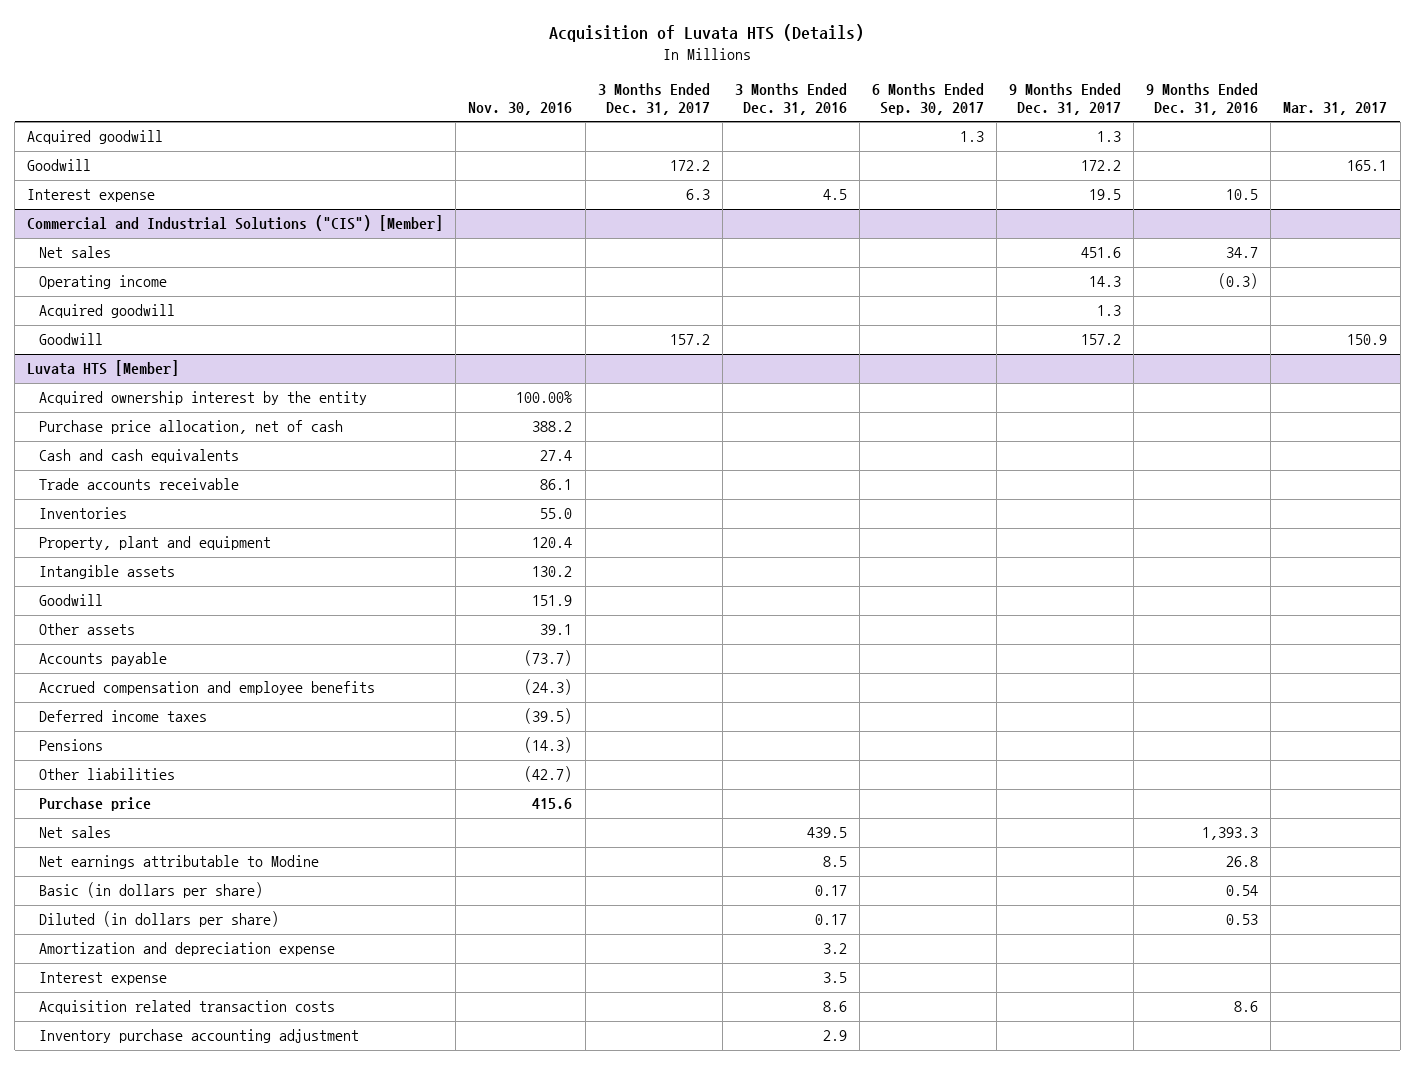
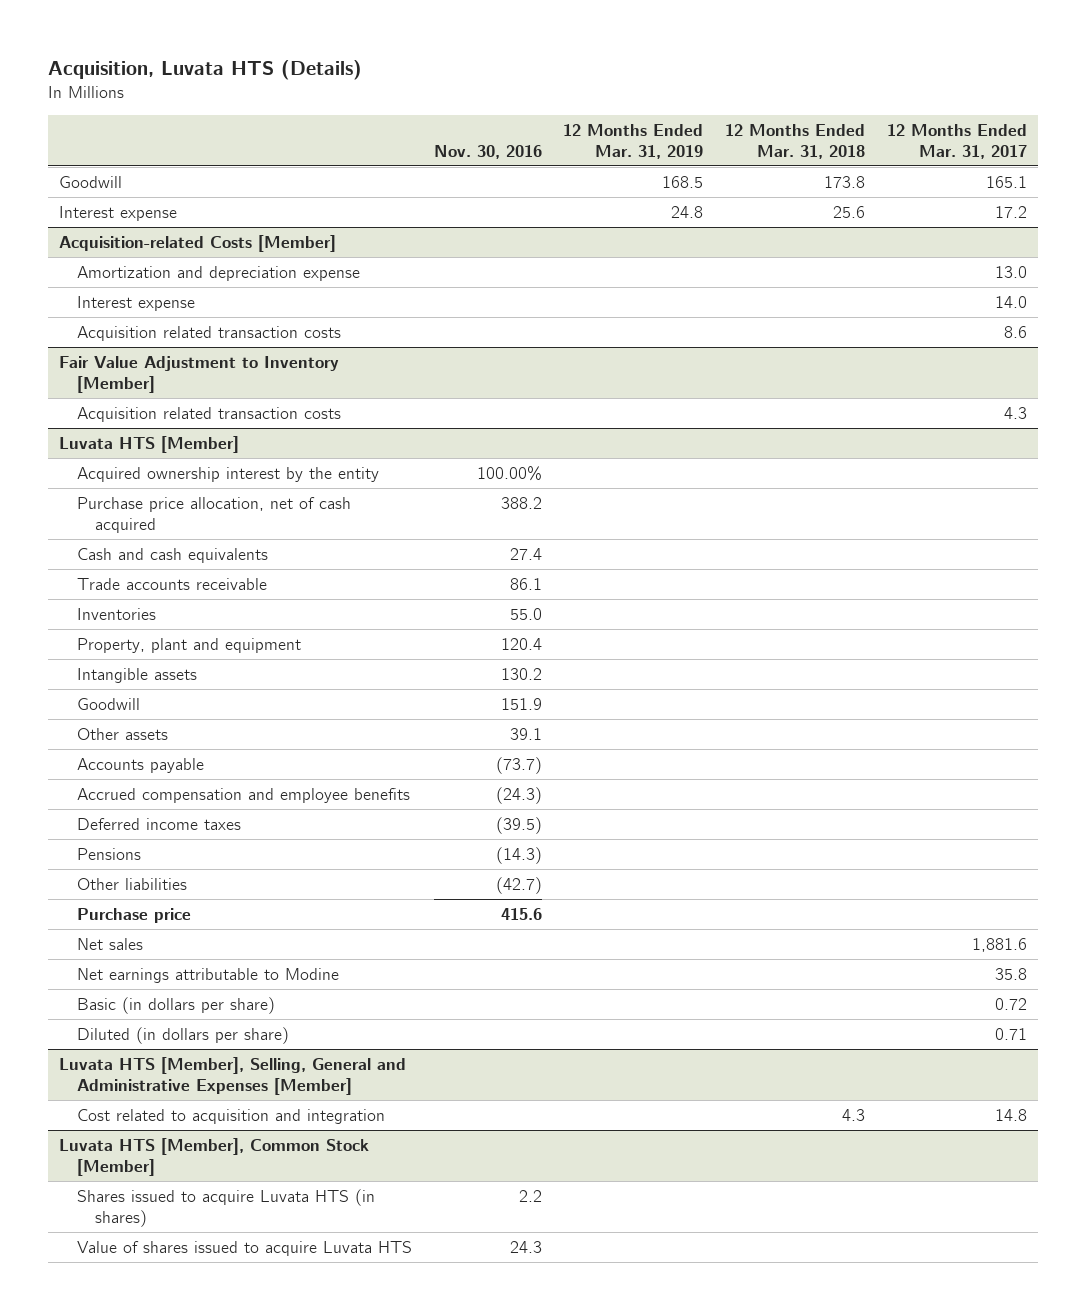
[549,24,865,43] Acquisition of Luvata HTS (Details) -> [48,59,363,80] Acquisition, Luvata HTS (Details)
[597,82,710,115] 3 Months Ended Dec. 31, 2017 -> none
[734,82,847,115] 3 Months Ended Dec. 31, 2016 -> none
[871,82,984,115] 6 Months Ended Sep. 30, 2017 -> none
[1009,82,1122,115] 9 Months Ended Dec. 31, 2017 -> none
[1146,82,1259,115] 9 Months Ended Dec. 31, 2016 -> none
[1283,101,1388,115] Mar. 31, 2017 -> none
none -> [563,123,704,159] 12 Months Ended Mar. 31, 2019
none -> [725,123,866,159] 12 Months Ended Mar. 31, 2018
none -> [886,123,1027,159] 12 Months Ended Mar. 31, 2017
[27,130,164,145] Acquired goodwill -> none
[27,215,444,232] Commercial and Industrial Solutions ("CIS") [Member] -> none
[39,246,112,259] Net sales -> none
[39,275,168,290] Operating income -> none
[39,304,176,319] Acquired goodwill -> none
[39,333,104,346] Goodwill -> none
none -> [59,234,337,252] Acquisition-related Costs [Member]
none -> [76,265,360,281] Amortization and depreciation expense
none -> [76,295,195,311] Interest expense
none -> [76,325,341,341] Acquisition related transaction costs
none -> [59,355,340,393] Fair Value Adjustment to Inventory [Member]
none -> [76,406,341,422] Acquisition related transaction costs
[39,420,344,435] Purchase price allocation, net of cash -> [76,496,351,533] Purchase price allocation, net of cash acquired
[39,942,336,957] Amortization and depreciation expense -> none
[39,972,168,986] Interest expense -> none
[39,1000,336,1015] Acquisition related transaction costs -> none
[39,1029,360,1044] Inventory purchase accounting adjustment -> none
none -> [59,1056,407,1095] Luvata HTS [Member], Selling, General and Administrative Expenses [Member]
none -> [76,1108,385,1124] Cost related to acquisition and integration
none -> [59,1137,370,1176] Luvata HTS [Member], Common Stock [Member]
none -> [76,1188,375,1227] Shares issued to acquire Luvata HTS (in shares)
none -> [76,1240,412,1256] Value of shares issued to acquire Luvata HTS

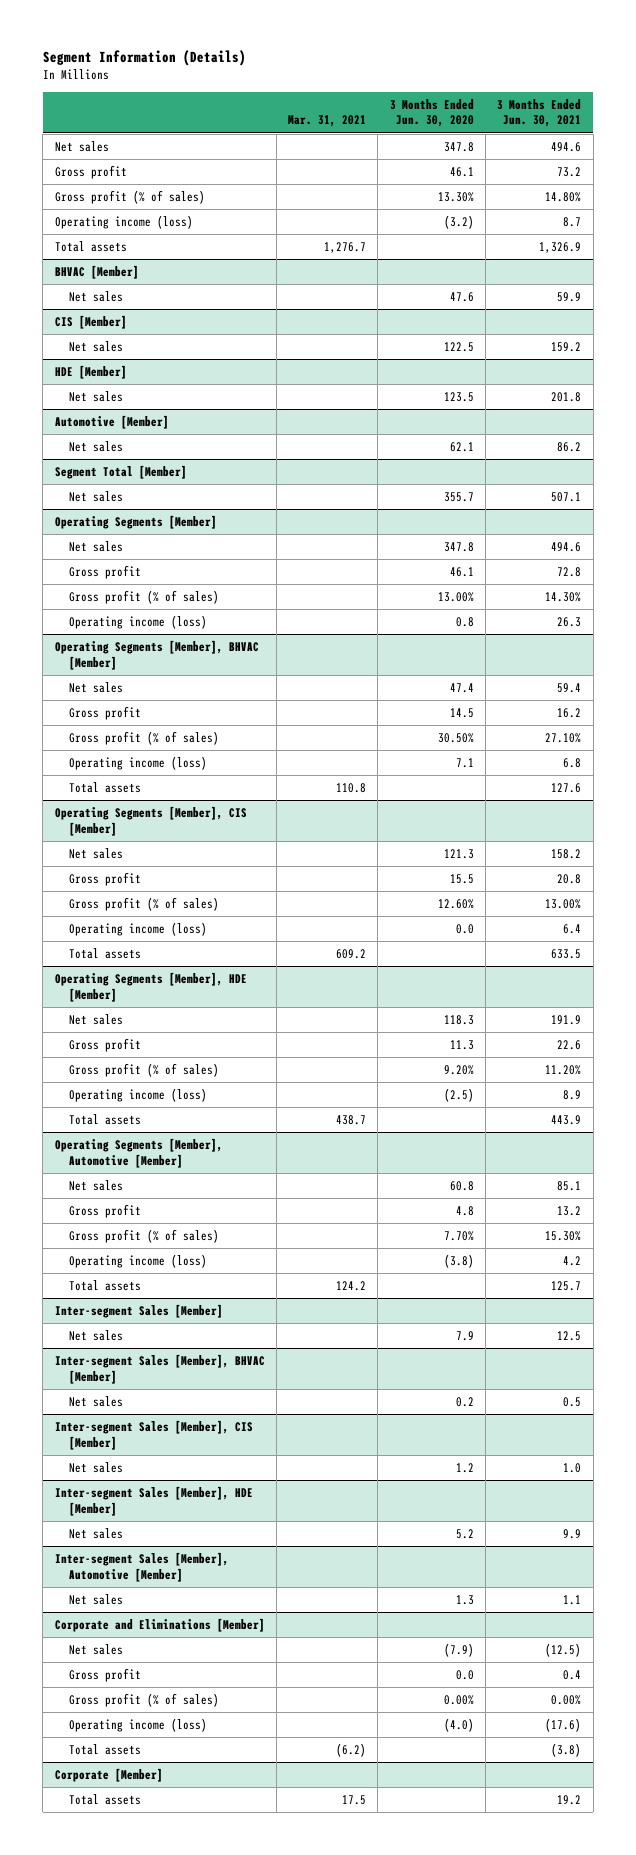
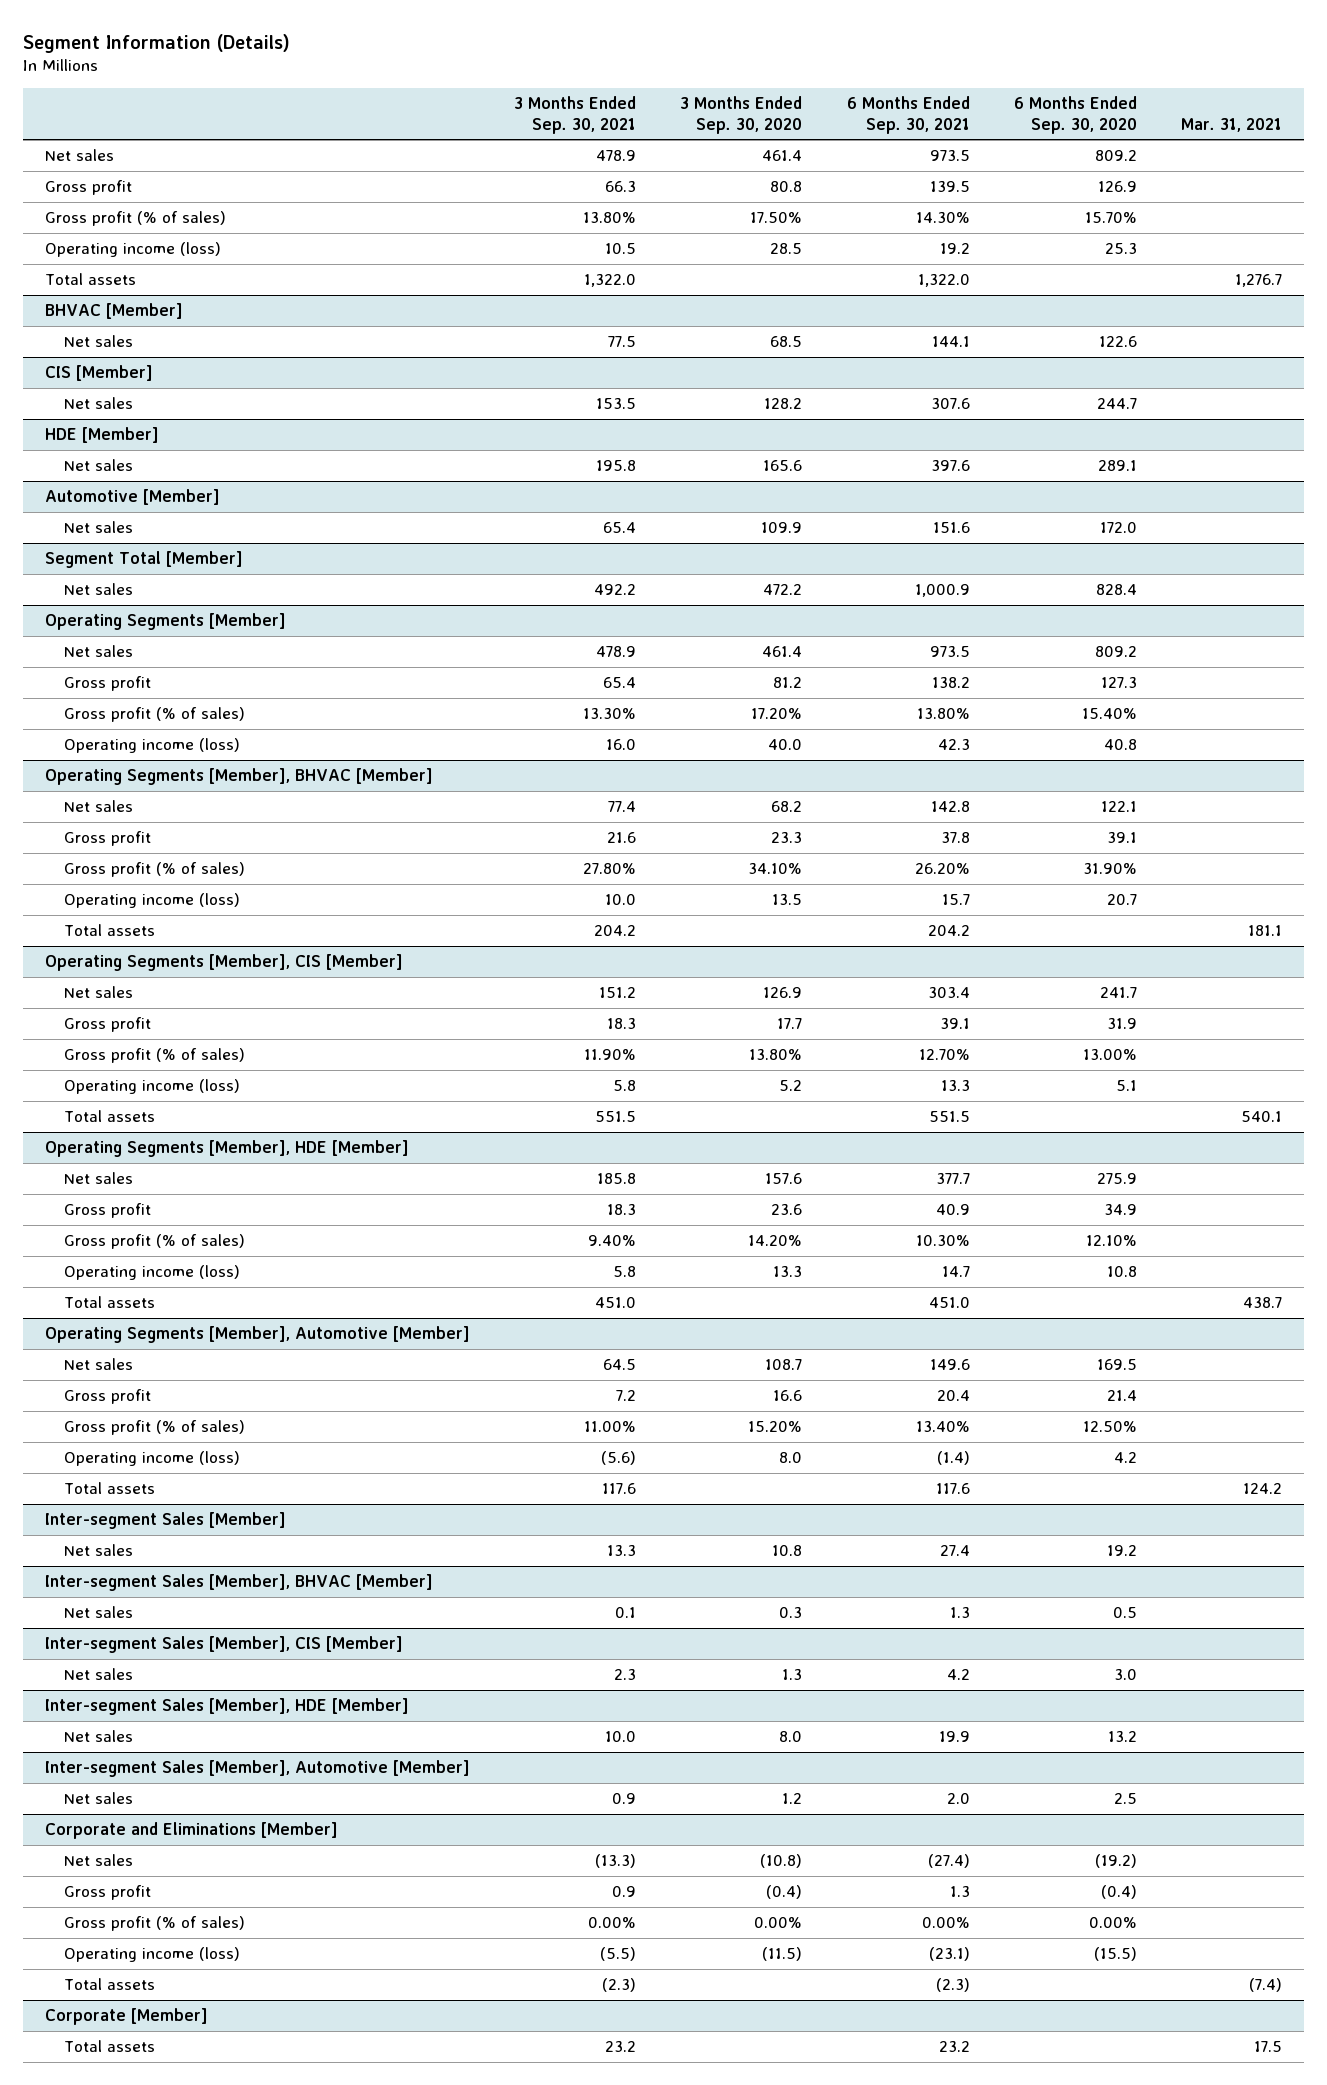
[389,98,474,128] 3 Months Ended Jun. 30, 2020 -> none
[497,98,582,128] 3 Months Ended Jun. 30, 2021 -> none
none -> [514,96,637,134] 3 Months Ended Sep. 30, 2021
none -> [680,96,803,134] 3 Months Ended Sep. 30, 2020
none -> [846,96,970,134] 6 Months Ended Sep. 30, 2021
none -> [1013,96,1137,134] 6 Months Ended Sep. 30, 2020
[336,782,367,793] 110.8 -> [1247,925,1282,937] 181.1
[336,948,367,959] 609.2 -> [1240,1111,1282,1123] 540.1
[336,1742,367,1757] (6.2) -> [1248,1978,1282,1993] (7.4)

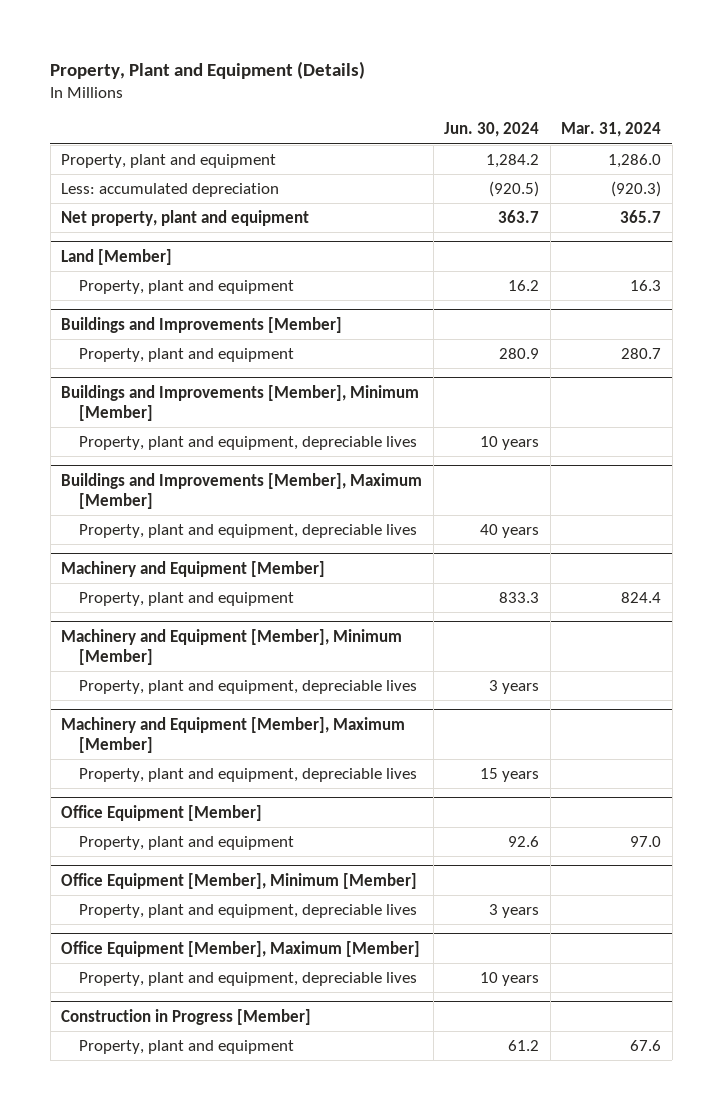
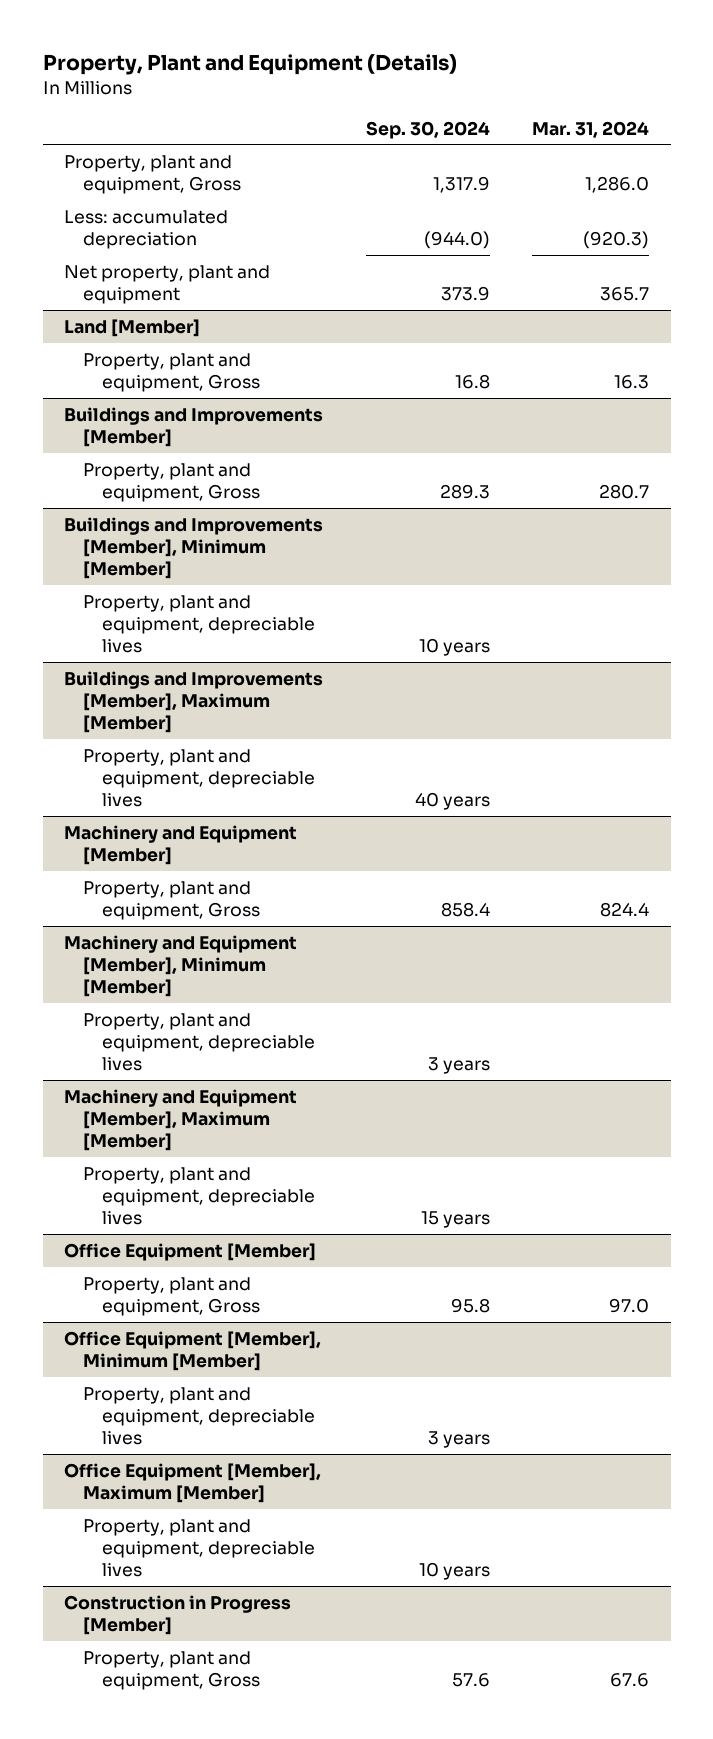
[444,122,540,138] Jun. 30, 2024 -> none
none -> [365,120,490,139] Sep. 30, 2024
[61,153,277,168] Property, plant and equipment -> [63,154,241,194] Property, plant and equipment, Gross
[79,279,295,294] Property, plant and equipment -> [82,352,260,392] Property, plant and equipment, Gross
[79,347,295,362] Property, plant and equipment -> [82,462,260,502] Property, plant and equipment, Gross
[79,591,295,606] Property, plant and equipment -> [82,880,260,920] Property, plant and equipment, Gross
[79,835,295,850] Property, plant and equipment -> [82,1276,260,1316] Property, plant and equipment, Gross
[79,1039,295,1054] Property, plant and equipment -> [82,1650,260,1690] Property, plant and equipment, Gross

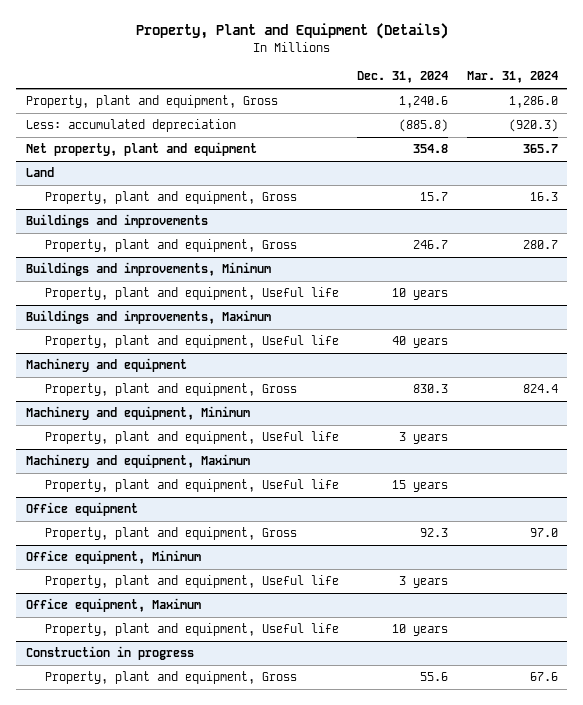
[365,120,490,139] Sep. 30, 2024 -> none
none -> [357,71,449,84] Dec. 31, 2024
[63,318,200,337] Land [Member] -> [25,167,54,178] Land
[63,406,323,447] Buildings and Improvements [Member] -> [25,214,208,229] Buildings and improvements
[63,516,323,579] Buildings and Improvements [Member], Minimum [Member] -> [25,262,271,277] Buildings and improvements, Minimum
[82,594,315,653] Property, plant and equipment, depreciable lives -> [44,287,339,301] Property, plant and equipment, Useful life
[63,670,323,733] Buildings and Improvements [Member], Maximum [Member] -> [25,310,271,325] Buildings and improvements, Maximum
[82,748,315,807] Property, plant and equipment, depreciable lives -> [44,335,339,349] Property, plant and equipment, Useful life
[63,824,297,865] Machinery and Equipment [Member] -> [25,358,187,373] Machinery and equipment
[63,934,297,997] Machinery and Equipment [Member], Minimum [Member] -> [25,406,250,421] Machinery and equipment, Minimum
[82,1012,315,1071] Property, plant and equipment, depreciable lives -> [44,431,339,445] Property, plant and equipment, Useful life
[63,1088,297,1151] Machinery and Equipment [Member], Maximum [Member] -> [25,454,250,469] Machinery and equipment, Maximum
[82,1166,315,1225] Property, plant and equipment, depreciable lives -> [44,479,339,493] Property, plant and equipment, Useful life
[63,1242,316,1261] Office Equipment [Member] -> [25,502,138,517] Office equipment
[63,1330,321,1371] Office Equipment [Member], Minimum [Member] -> [25,550,201,565] Office equipment, Minimum
[82,1386,315,1445] Property, plant and equipment, depreciable lives -> [44,575,339,589] Property, plant and equipment, Useful life
[63,1462,321,1503] Office Equipment [Member], Maximum [Member] -> [25,598,201,613] Office equipment, Maximum
[82,1518,315,1577] Property, plant and equipment, depreciable lives -> [44,623,339,637] Property, plant and equipment, Useful life
[63,1594,291,1635] Construction in Progress [Member] -> [25,646,194,661] Construction in progress

